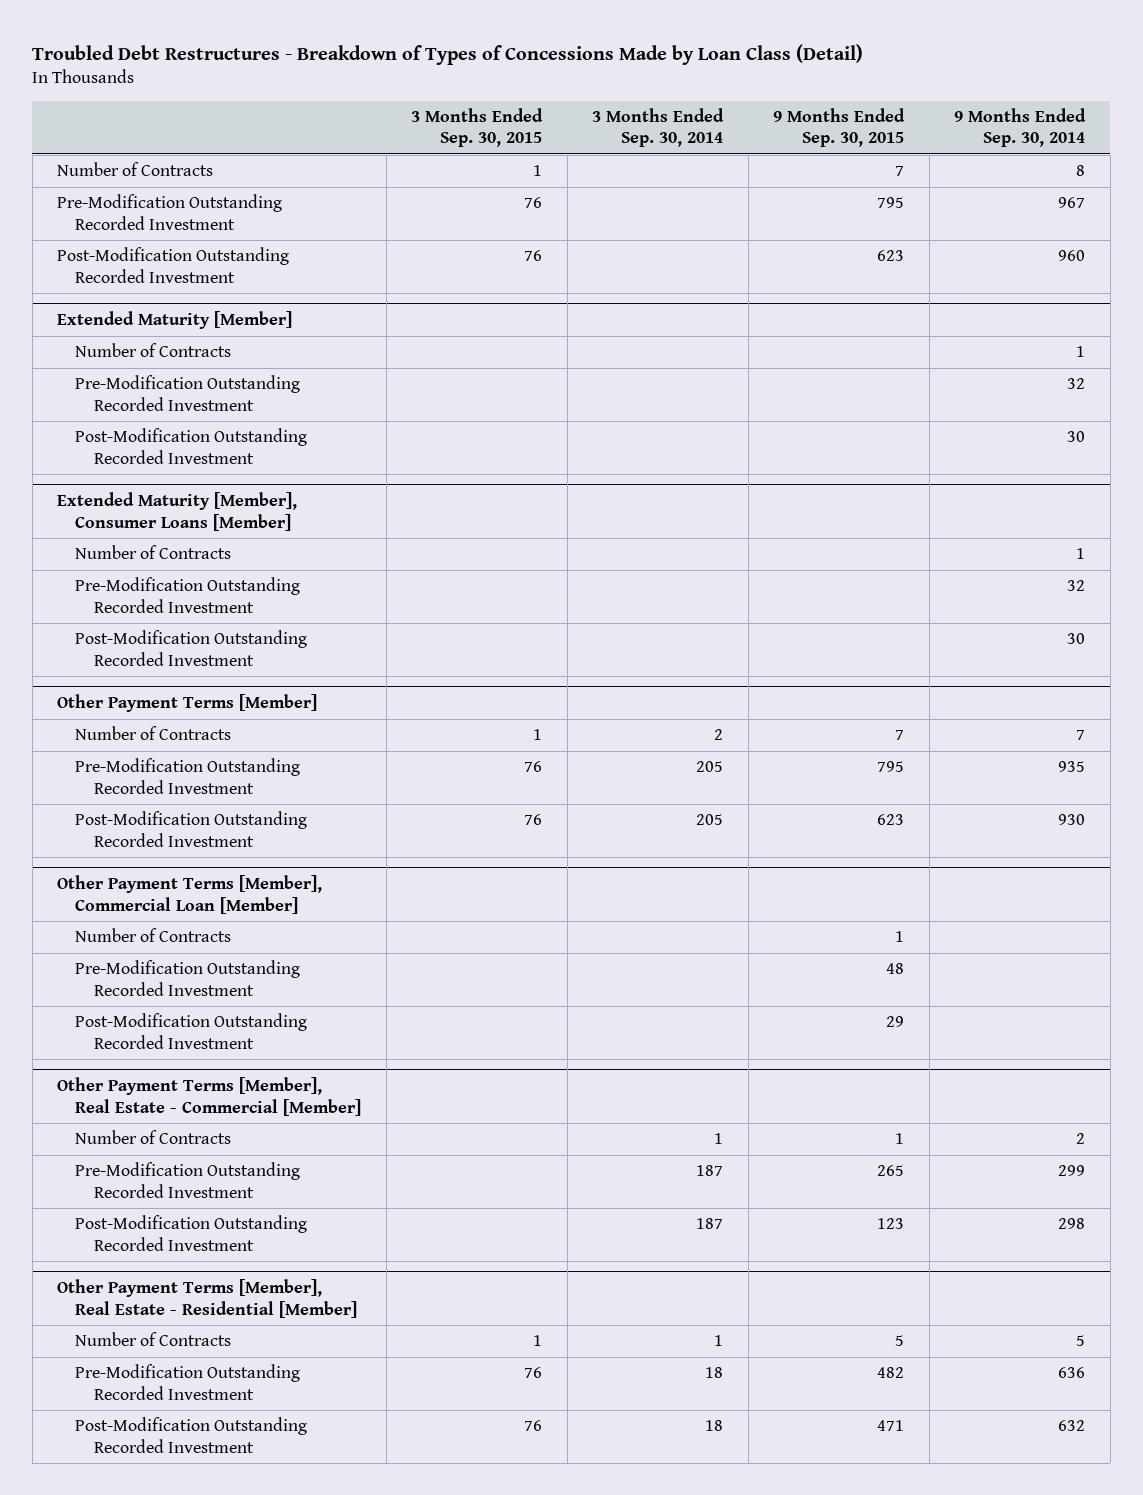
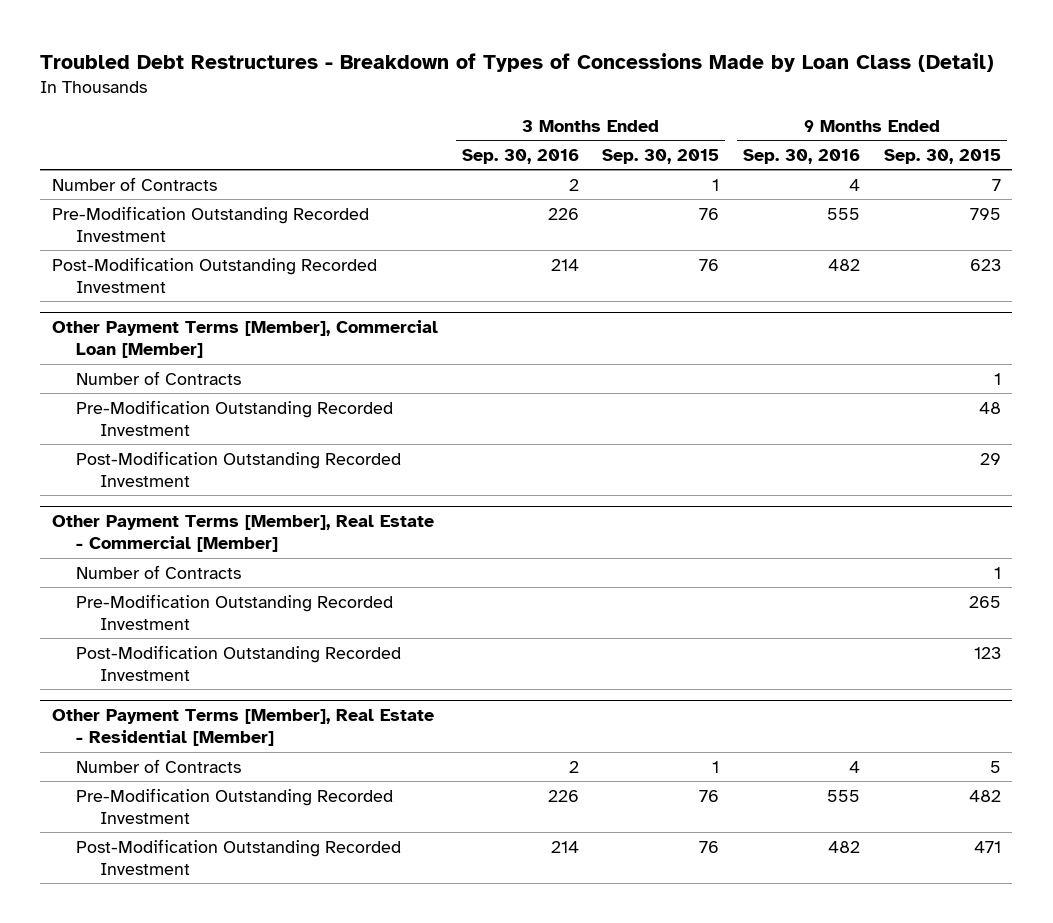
[592,107,725,148] 3 Months Ended Sep. 30, 2014 -> none
[954,107,1087,148] 9 Months Ended Sep. 30, 2014 -> none
none -> [461,149,579,165] Sep. 30, 2016
none -> [742,149,860,165] Sep. 30, 2016
[57,311,293,330] Extended Maturity [Member] -> none
[75,343,232,358] Number of Contracts -> none
[75,375,301,411] Pre-Modification Outstanding Recorded Investment -> none
[75,428,308,464] Post-Modification Outstanding Recorded Investment -> none
[57,492,298,531] Extended Maturity [Member], Consumer Loans [Member] -> none
[75,545,232,560] Number of Contracts -> none
[75,577,301,613] Pre-Modification Outstanding Recorded Investment -> none
[75,630,308,666] Post-Modification Outstanding Recorded Investment -> none
[57,694,318,713] Other Payment Terms [Member] -> none
[75,726,232,741] Number of Contracts -> none
[75,758,301,794] Pre-Modification Outstanding Recorded Investment -> none
[75,811,308,847] Post-Modification Outstanding Recorded Investment -> none

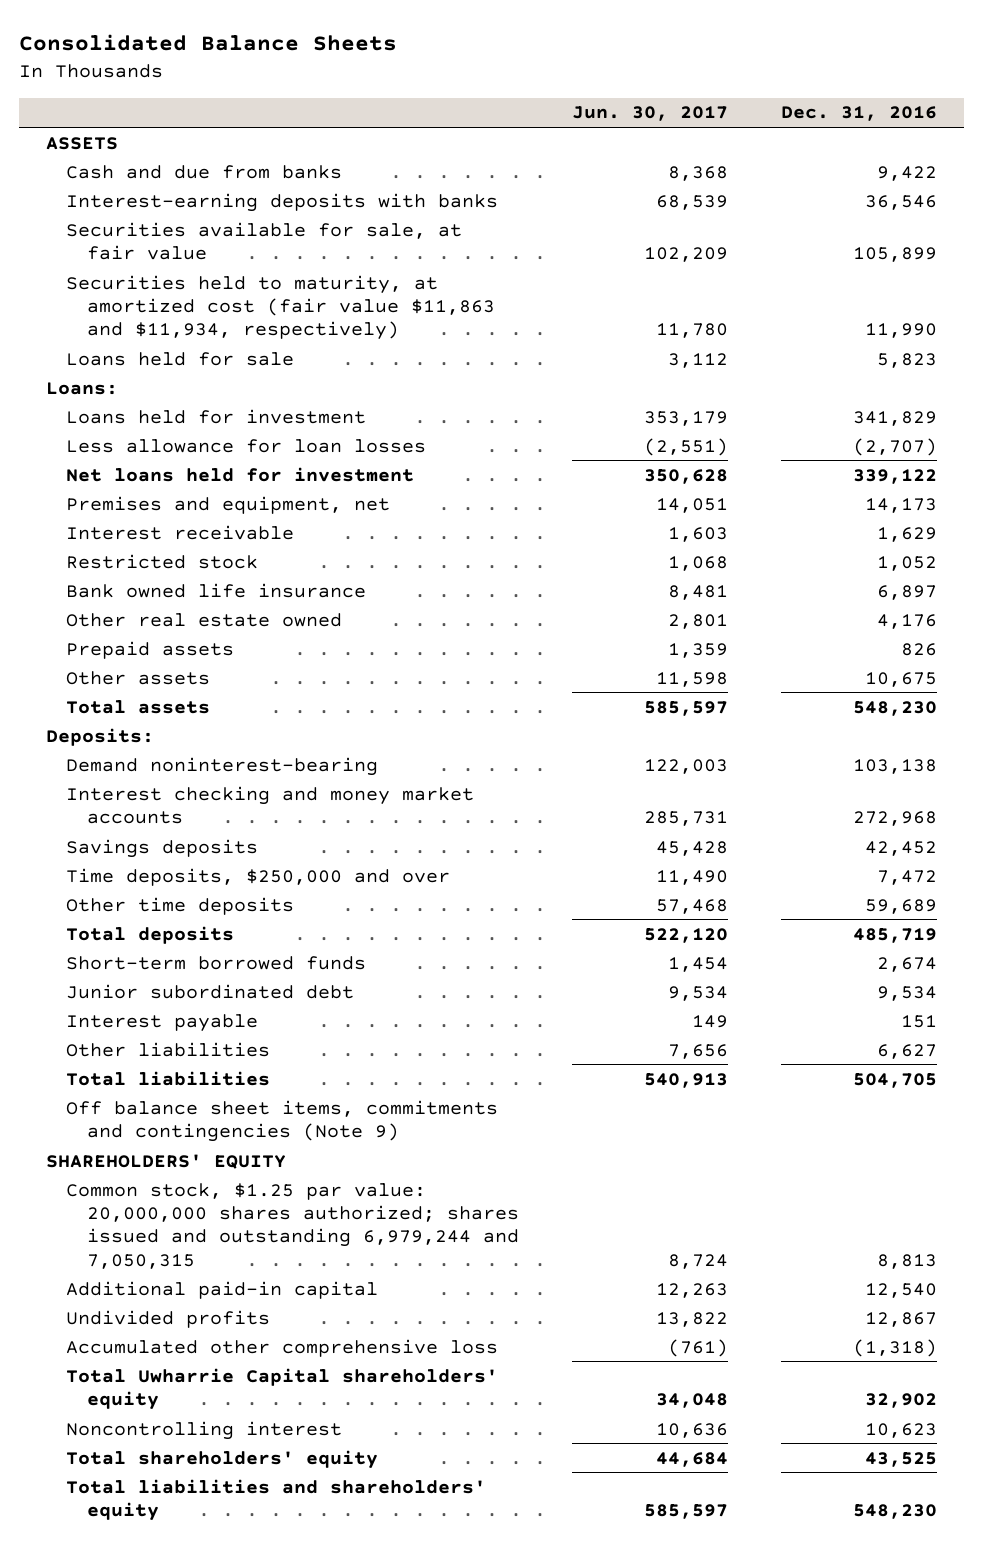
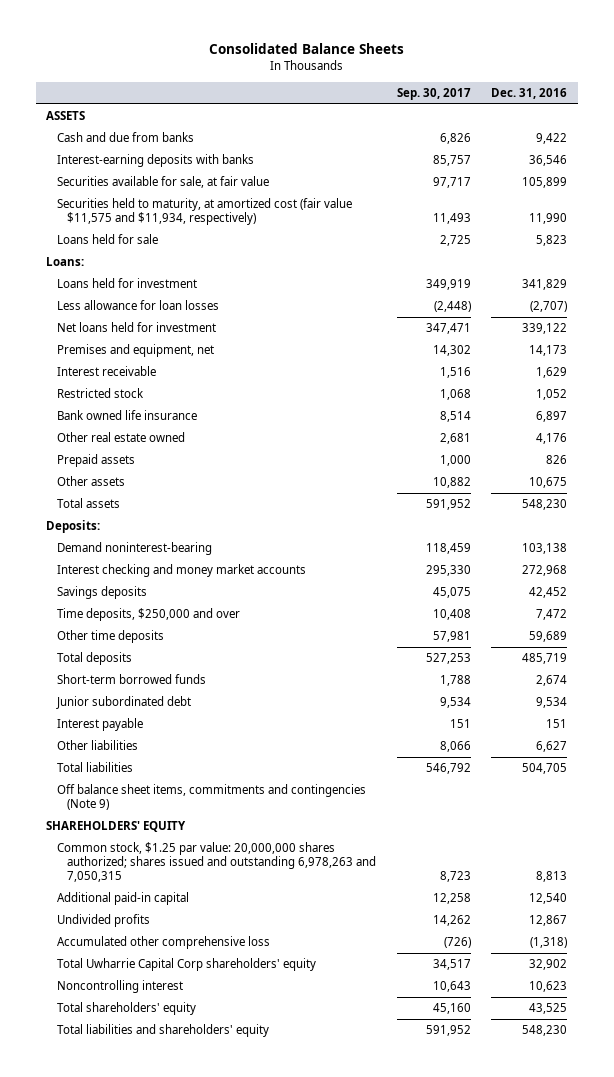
[572,106,729,122] Jun. 30, 2017 -> none
none -> [396,87,471,100] Sep. 30, 2017
[66,274,496,341] Securities held to maturity, at amortized cost (fair value $11,863 and $11,934, respectively) -> [56,198,352,226] Securities held to maturity, at amortized cost (fair value $11,575 and $11,934, respectively)
[66,1182,520,1269] Common stock, $1.25 par value: 20,000,000 shares authorized; shares issued and outstanding 6,979,244 and 7,050,315 -> [56,842,377,883] Common stock, $1.25 par value: 20,000,000 shares authorized; shares issued and outstanding 6,978,263 and 7,050,315
[66,1367,499,1411] Total Uwharrie Capital shareholders' equity -> [56,958,316,972] Total Uwharrie Capital Corp shareholders' equity

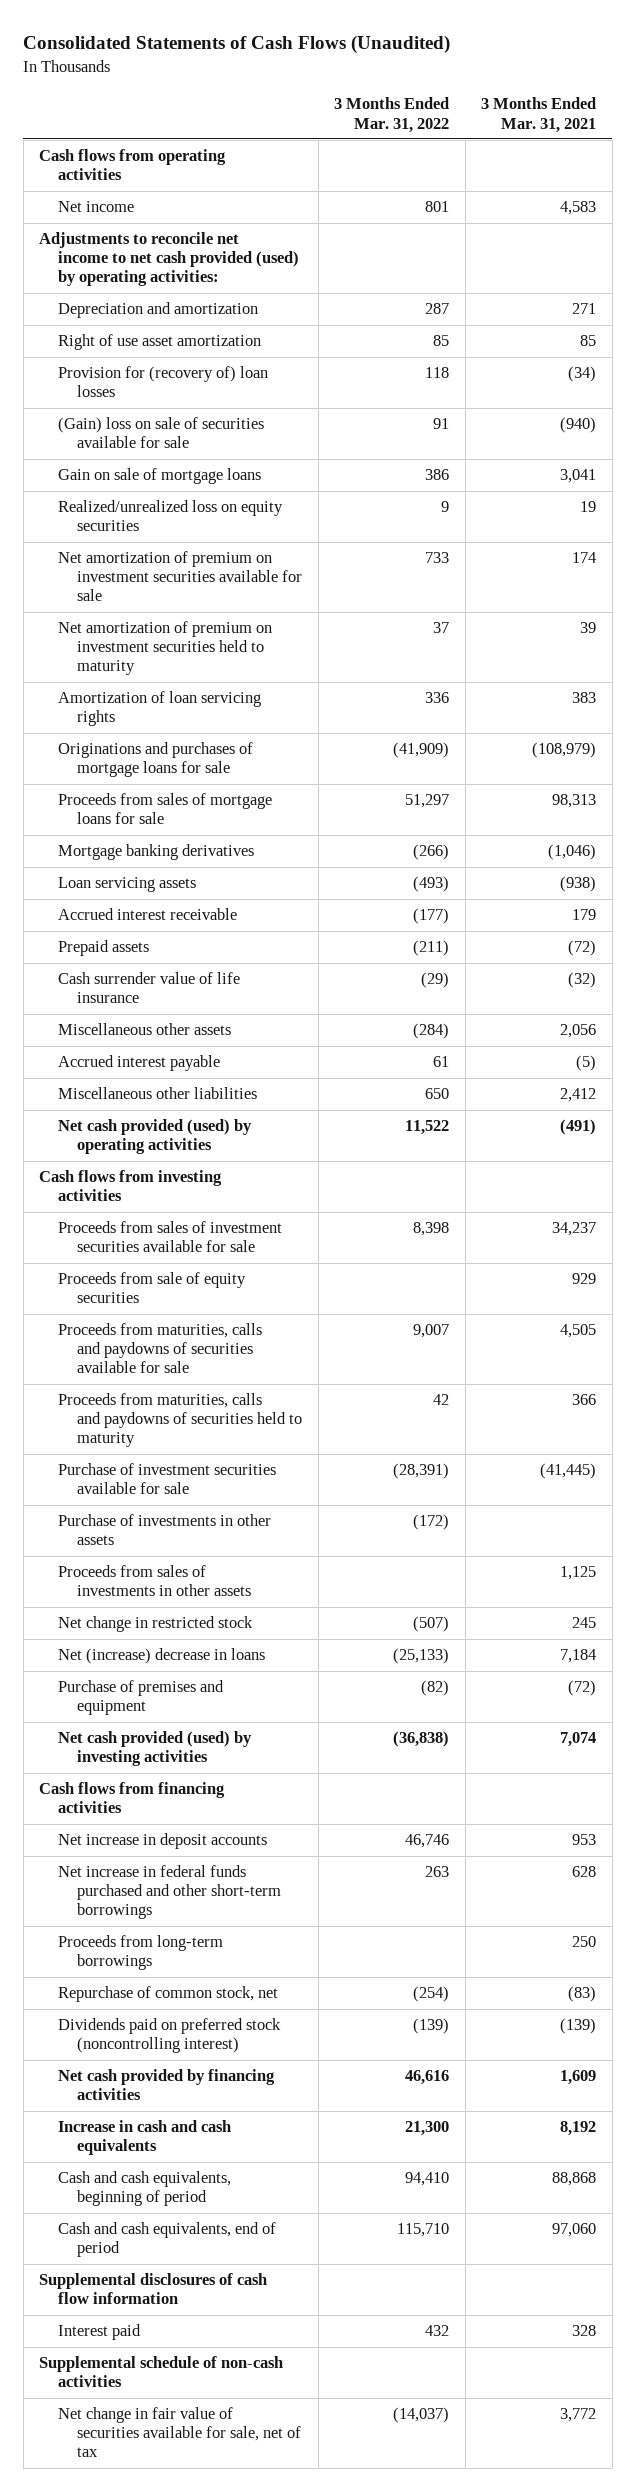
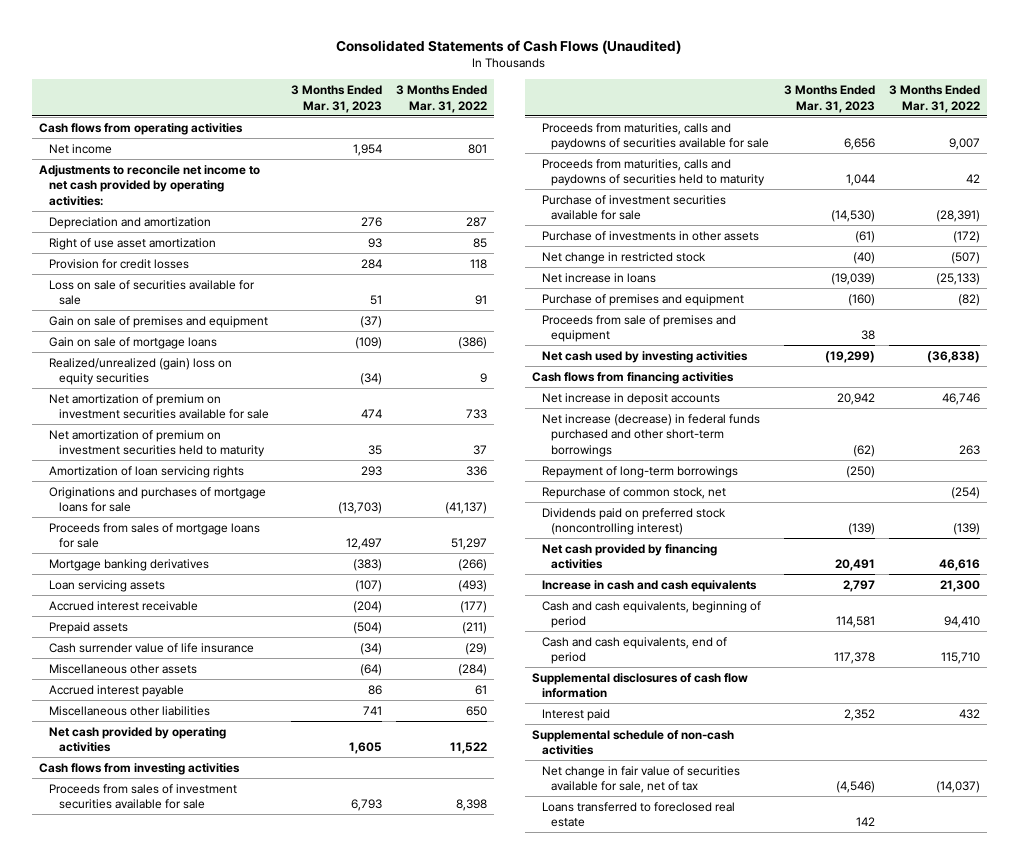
[481,97,597,133] 3 Months Ended Mar. 31, 2021 -> none
none -> [290,85,382,113] 3 Months Ended Mar. 31, 2023
[39,232,300,287] Adjustments to reconcile net income to net cash provided (used) by operating activities: -> [38,164,260,206] Adjustments to reconcile net income to net cash provided by operating activities:
[58,366,269,398] Provision for (recovery of) loan losses -> [48,258,189,269] Provision for credit losses
[58,417,265,449] (Gain) loss on sale of securities available for sale -> [48,279,255,306] Loss on sale of securities available for sale
none -> [48,315,268,328] Gain on sale of premises and equipment
[425,469,450,481] 386 -> [457,336,487,349] (386)
[58,500,284,532] Realized/unrealized loss on equity securities -> [48,357,232,386] Realized/unrealized (gain) loss on equity securities
[393,742,450,759] (41,909) -> [444,502,487,515] (41,137)
[58,1119,253,1155] Net cash provided (used) by operating activities -> [48,726,226,753] Net cash provided by operating activities
[58,1272,247,1304] Proceeds from sale of equity securities -> none
[58,1565,252,1597] Proceeds from sales of investments in other assets -> none
[58,1648,266,1665] Net (increase) decrease in loans -> [541,272,656,283] Net increase in loans
none -> [541,314,736,343] Proceeds from sale of premises and equipment
[58,1731,253,1767] Net cash provided (used) by investing activities -> [541,350,748,363] Net cash used by investing activities
[58,1935,224,1971] Proceeds from long-term borrowings -> none
[58,1865,282,1920] Net increase in federal funds purchased and other short-term borrowings -> [541,413,760,457] Net increase (decrease) in federal funds purchased and other short-term borrowings
none -> [541,465,738,478] Repayment of long-term borrowings
none -> [541,801,735,828] Loans transferred to foreclosed real estate

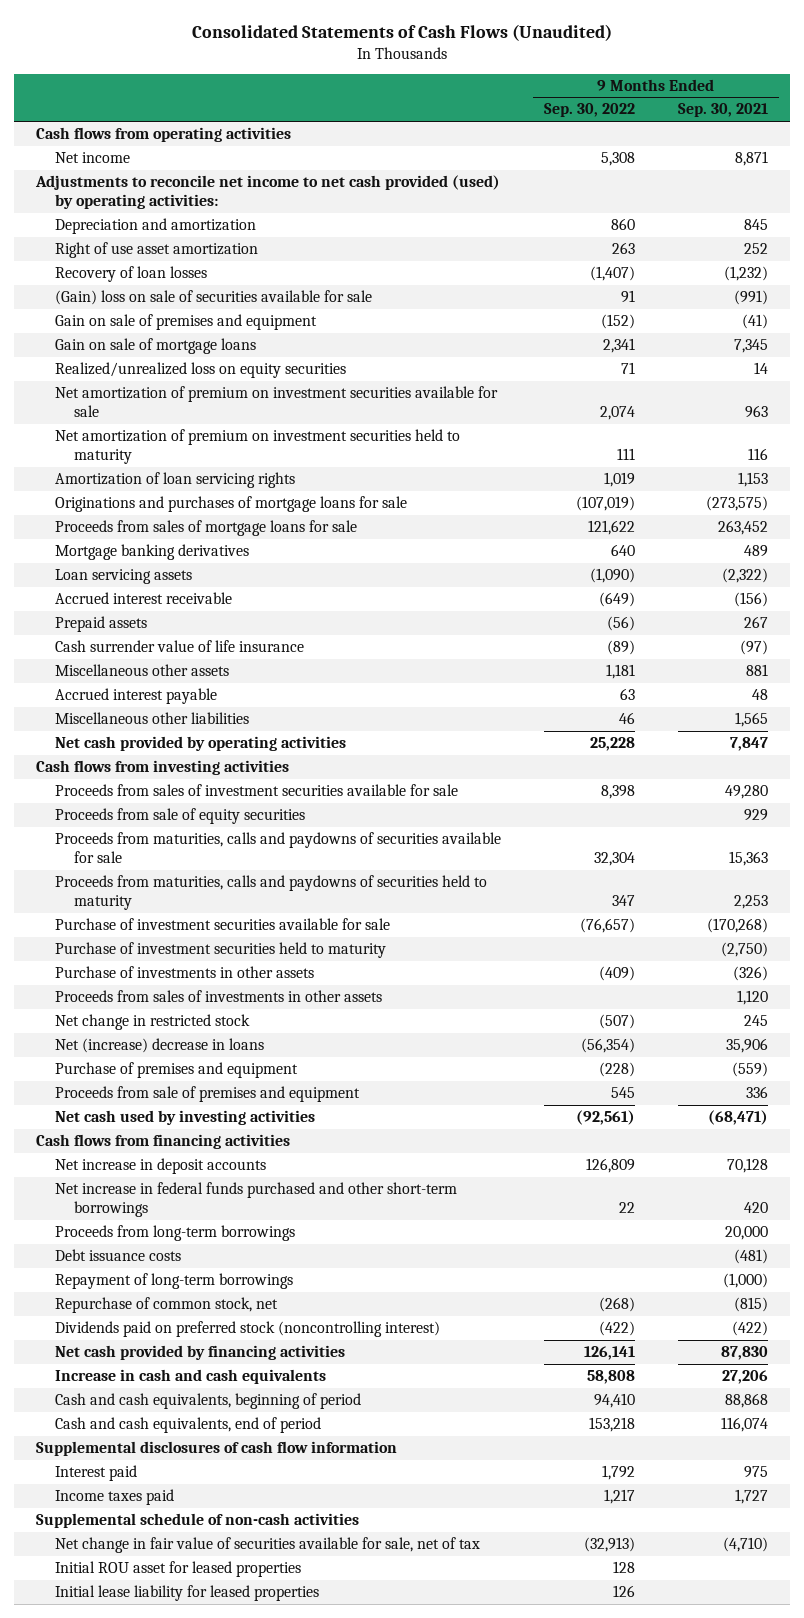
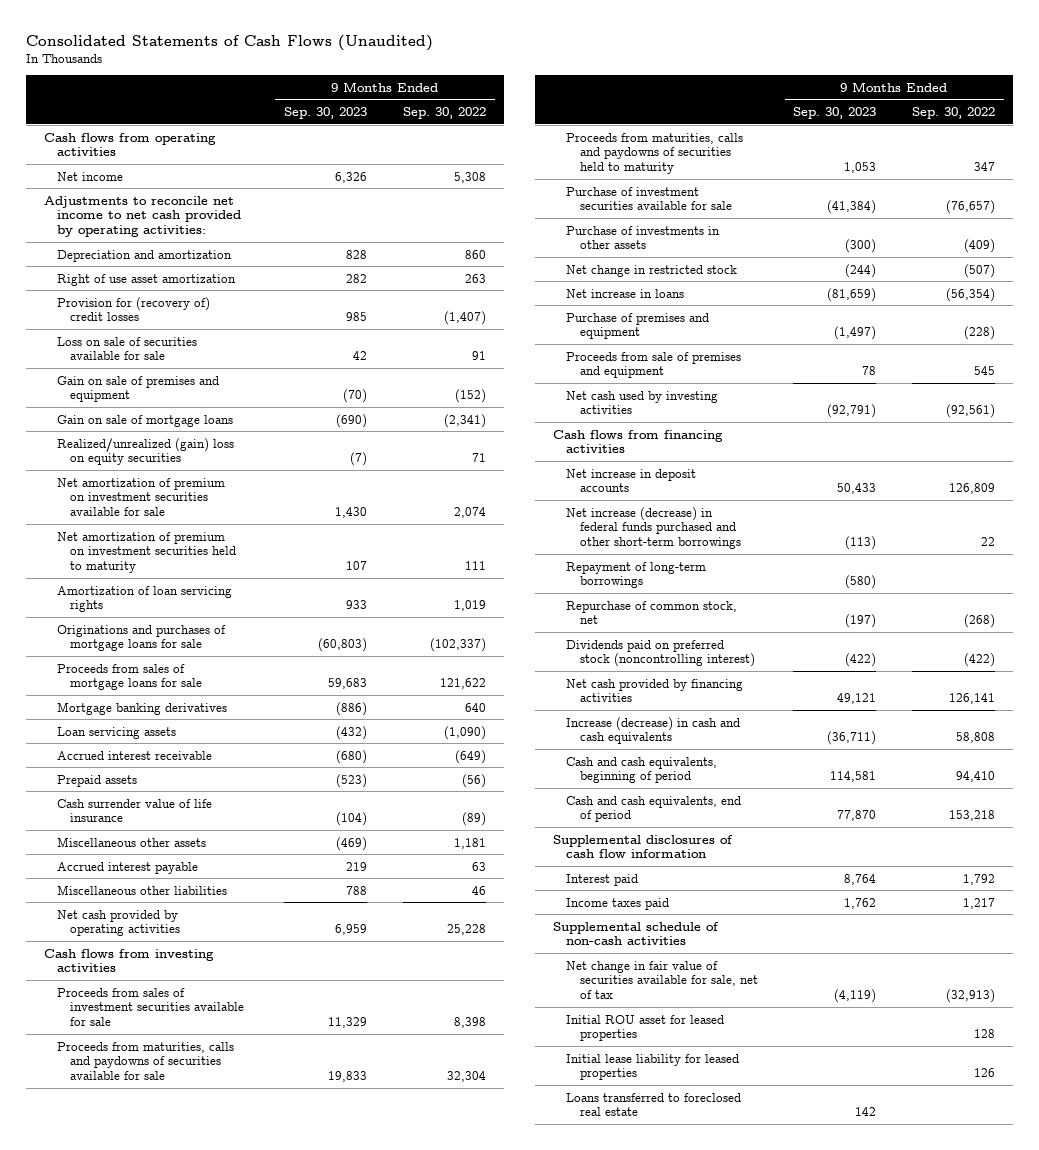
[678,103,769,118] Sep. 30, 2021 -> none
none -> [284,107,368,120] Sep. 30, 2023
[34,174,500,210] Adjustments to reconcile net income to net cash provided (used) by operating activities: -> [43,195,242,238] Adjustments to reconcile net income to net cash provided by operating activities:
[54,265,207,282] Recovery of loan losses -> [57,296,211,322] Provision for (recovery of) credit losses
[54,289,372,305] (Gain) loss on sale of securities available for sale -> [57,336,198,361] Loss on sale of securities available for sale
[603,337,636,353] 2,341 -> [443,413,486,428] (2,341)
[54,361,346,378] Realized/unrealized loss on equity securities -> [57,437,235,466] Realized/unrealized (gain) loss on equity securities
[576,495,636,511] (107,019) -> [429,638,486,653] (102,337)
[54,807,305,824] Proceeds from sale of equity securities -> none
[54,941,386,958] Purchase of investment securities held to maturity -> none
[54,989,382,1002] Proceeds from sales of investments in other assets -> none
[54,1037,264,1053] Net (increase) decrease in loans -> [566,288,685,298] Net increase in loans
[54,1224,295,1241] Proceeds from long-term borrowings -> none
[54,1248,181,1261] Debt issuance costs -> none
[54,1181,457,1218] Net increase in federal funds purchased and other short-term borrowings -> [566,506,741,550] Net increase (decrease) in federal funds purchased and other short-term borrowings
[54,1368,326,1384] Increase in cash and cash equivalents -> [566,716,741,745] Increase (decrease) in cash and cash equivalents
none -> [566,1092,742,1117] Loans transferred to foreclosed real estate

